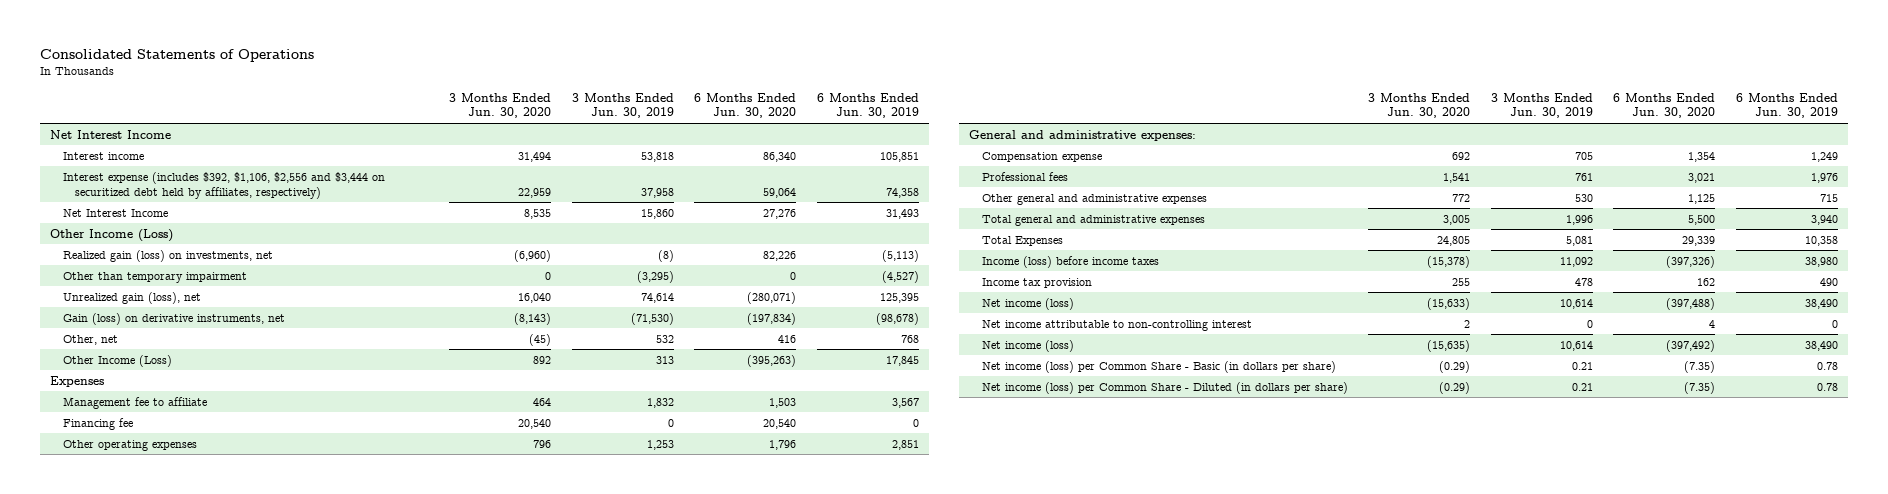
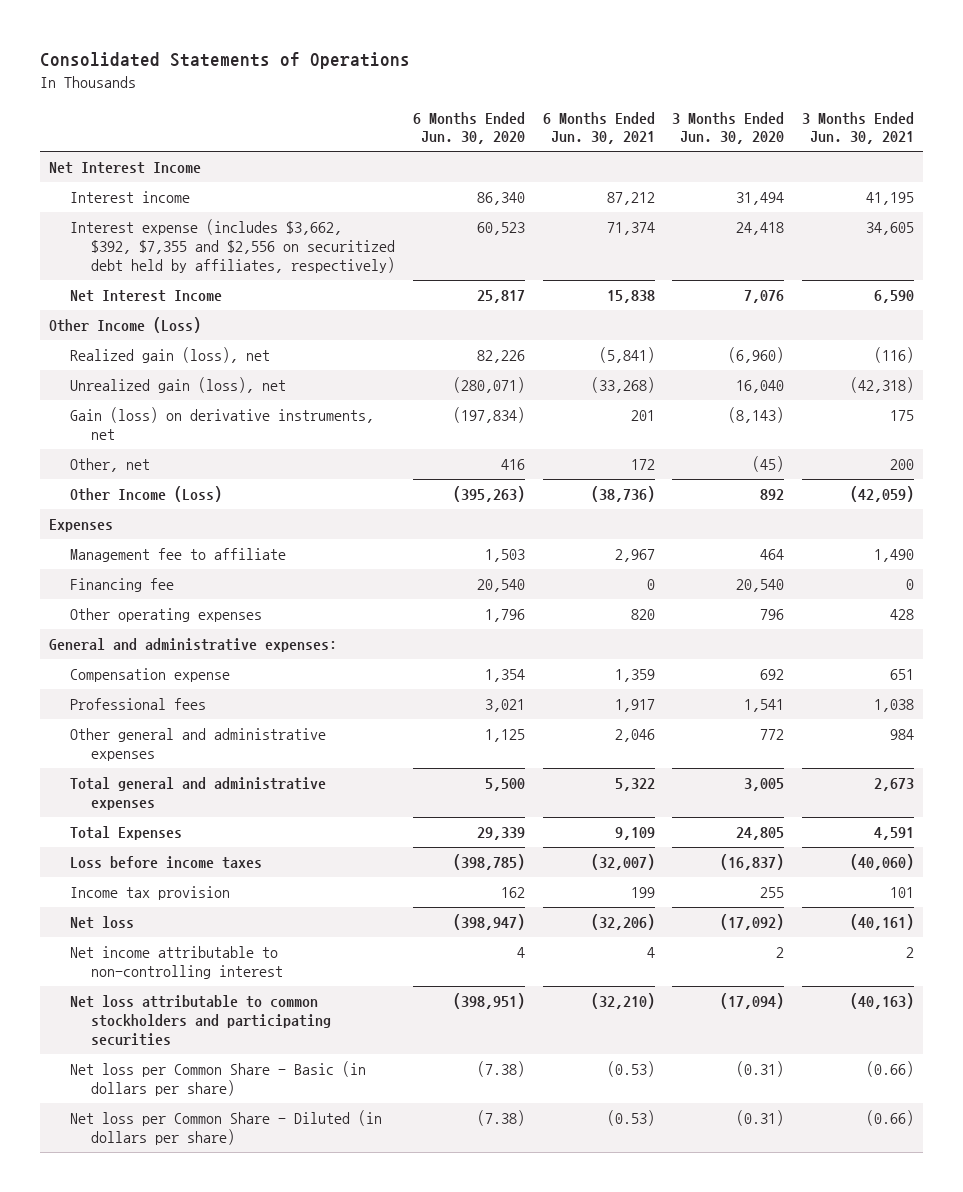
[571,92,674,119] 3 Months Ended Jun. 30, 2019 -> none
[816,92,919,119] 6 Months Ended Jun. 30, 2019 -> none
none -> [542,111,655,145] 6 Months Ended Jun. 30, 2021
none -> [802,111,915,145] 3 Months Ended Jun. 30, 2021
[62,171,385,199] Interest expense (includes $392, $1,106, $2,556 and $3,444 on securitized debt held by affiliates, respectively) -> [70,219,396,273] Interest expense (includes $3,662, $392, $7,355 and $2,556 on securitized debt held by affiliates, respectively)
[518,187,552,198] 22,959 -> [736,222,785,236] 24,418
[763,187,797,198] 59,064 -> [476,222,525,236] 60,523
[524,208,552,219] 8,535 -> [744,290,785,304] 7,076
[763,208,797,219] 27,276 -> [476,290,525,304] 25,817
[62,271,247,283] Other than temporary impairment -> none
[62,249,273,262] Realized gain (loss) on investments, net -> [70,347,271,364] Realized gain (loss), net
[981,255,1159,268] Income (loss) before income taxes -> [70,856,263,870] Loss before income taxes
[1427,255,1471,268] (15,378) -> [720,854,785,871] (16,837)
[1666,255,1716,268] (397,326) -> [452,854,525,871] (398,785)
[981,297,1074,310] Net income (loss) -> [70,916,135,930] Net loss
[1427,297,1471,310] (15,633) -> [720,914,785,931] (17,092)
[1666,297,1716,310] (397,488) -> [452,914,525,931] (398,947)
[981,339,1074,352] Net income (loss) -> [70,995,332,1046] Net loss attributable to common stockholders and participating securities
[1427,339,1471,352] (15,635) -> [720,993,785,1010] (17,094)
[1666,339,1716,352] (397,492) -> [452,993,525,1010] (398,951)
[981,360,1336,373] Net income (loss) per Common Share - Basic (in dollars per share) -> [70,1061,367,1096] Net loss per Common Share - Basic (in dollars per share)
[1439,360,1471,373] (0.29) -> [736,1061,785,1078] (0.31)
[1684,360,1716,373] (7.35) -> [476,1061,525,1078] (7.38)
[981,381,1348,394] Net income (loss) per Common Share - Diluted (in dollars per share) -> [70,1110,383,1145] Net loss per Common Share - Diluted (in dollars per share)
[1439,381,1471,394] (0.29) -> [736,1110,785,1127] (0.31)
[1684,381,1716,394] (7.35) -> [476,1110,525,1127] (7.38)

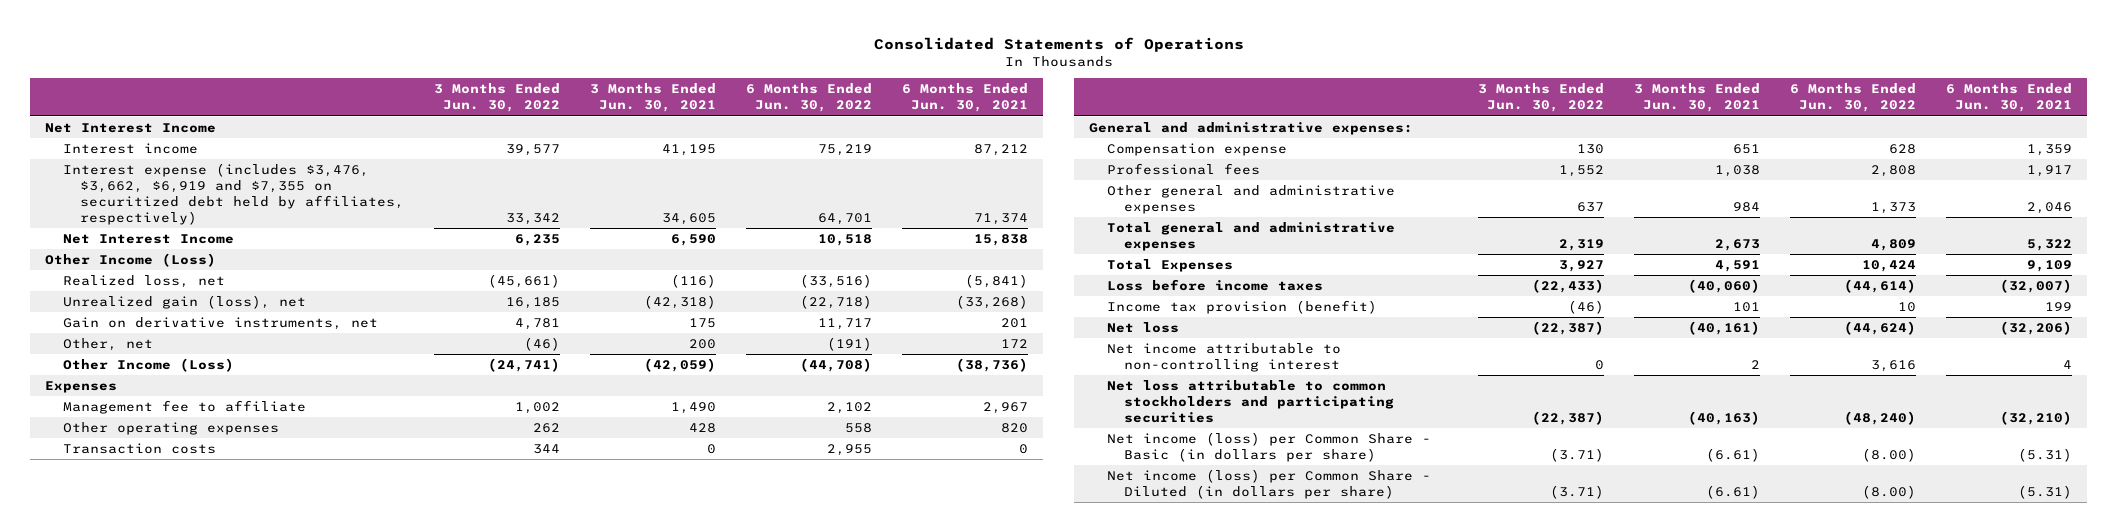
[412,111,525,145] 6 Months Ended Jun. 30, 2020 -> none
[672,111,785,145] 3 Months Ended Jun. 30, 2020 -> none
none -> [434,83,561,113] 3 Months Ended Jun. 30, 2022
none -> [746,83,873,113] 6 Months Ended Jun. 30, 2022
[70,219,396,273] Interest expense (includes $3,662, $392, $7,355 and $2,556 on securitized debt held by affiliates, respectively) -> [62,163,405,225] Interest expense (includes $3,476, $3,662, $6,919 and $7,355 on securitized debt held by affiliates, respectively)
[70,347,271,364] Realized gain (loss), net -> [62,275,225,289] Realized loss, net
[70,407,375,440] Gain (loss) on derivative instruments, net -> [62,317,378,331] Gain on derivative instruments, net
[70,578,175,593] Financing fee -> none
none -> [62,443,216,455] Transaction costs
[70,886,231,901] Income tax provision -> [1106,300,1377,315] Income tax provision (benefit)
[70,1061,367,1096] Net loss per Common Share - Basic (in dollars per share) -> [1106,432,1431,462] Net income (loss) per Common Share - Basic (in dollars per share)
[606,1061,655,1078] (0.53) -> [2018,447,2073,462] (5.31)
[866,1061,915,1078] (0.66) -> [1706,447,1761,462] (6.61)
[70,1110,383,1145] Net loss per Common Share - Diluted (in dollars per share) -> [1106,469,1431,499] Net income (loss) per Common Share - Diluted (in dollars per share)
[606,1110,655,1127] (0.53) -> [2018,484,2073,499] (5.31)
[866,1110,915,1127] (0.66) -> [1706,484,1761,499] (6.61)

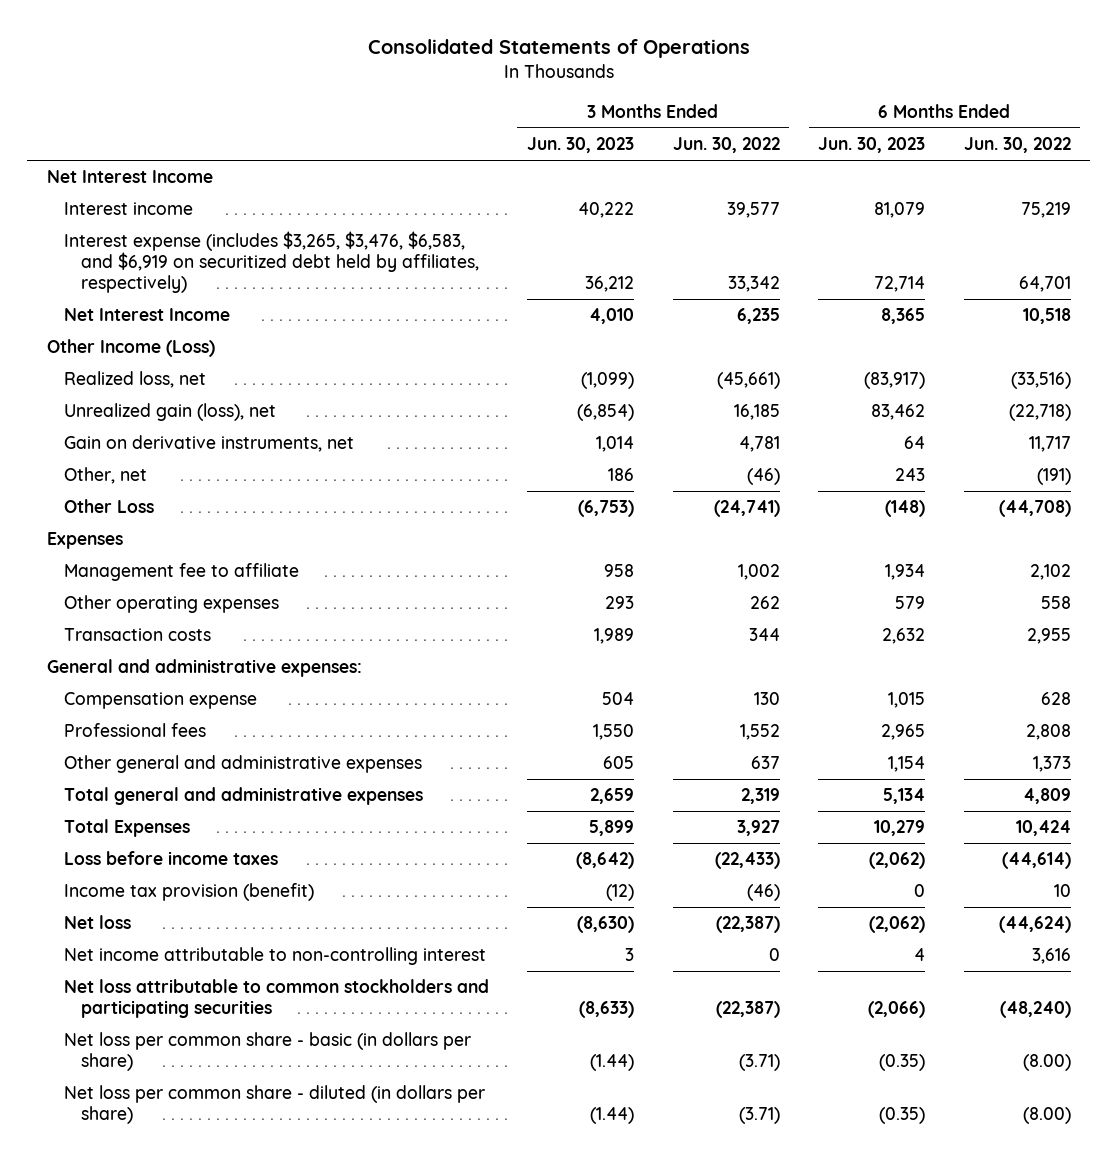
[590,83,717,113] 3 Months Ended Jun. 30, 2021 -> none
[902,83,1029,113] 6 Months Ended Jun. 30, 2021 -> none
none -> [527,137,635,154] Jun. 30, 2023
none -> [818,137,926,154] Jun. 30, 2023
[62,163,405,225] Interest expense (includes $3,476, $3,662, $6,919 and $7,355 on securitized debt held by affiliates, respectively) -> [63,231,479,293] Interest expense (includes $3,265, $3,476, $6,583, and $6,919 on securitized debt held by affiliates, respectively)
[62,358,234,373] Other Income (Loss) -> [63,499,154,514] Other Loss
[1106,432,1431,462] Net income (loss) per Common Share - Basic (in dollars per share) -> [63,1032,471,1072] Net loss per common share - basic (in dollars per share)
[1106,469,1431,499] Net income (loss) per Common Share - Diluted (in dollars per share) -> [63,1085,485,1125] Net loss per common share - diluted (in dollars per share)

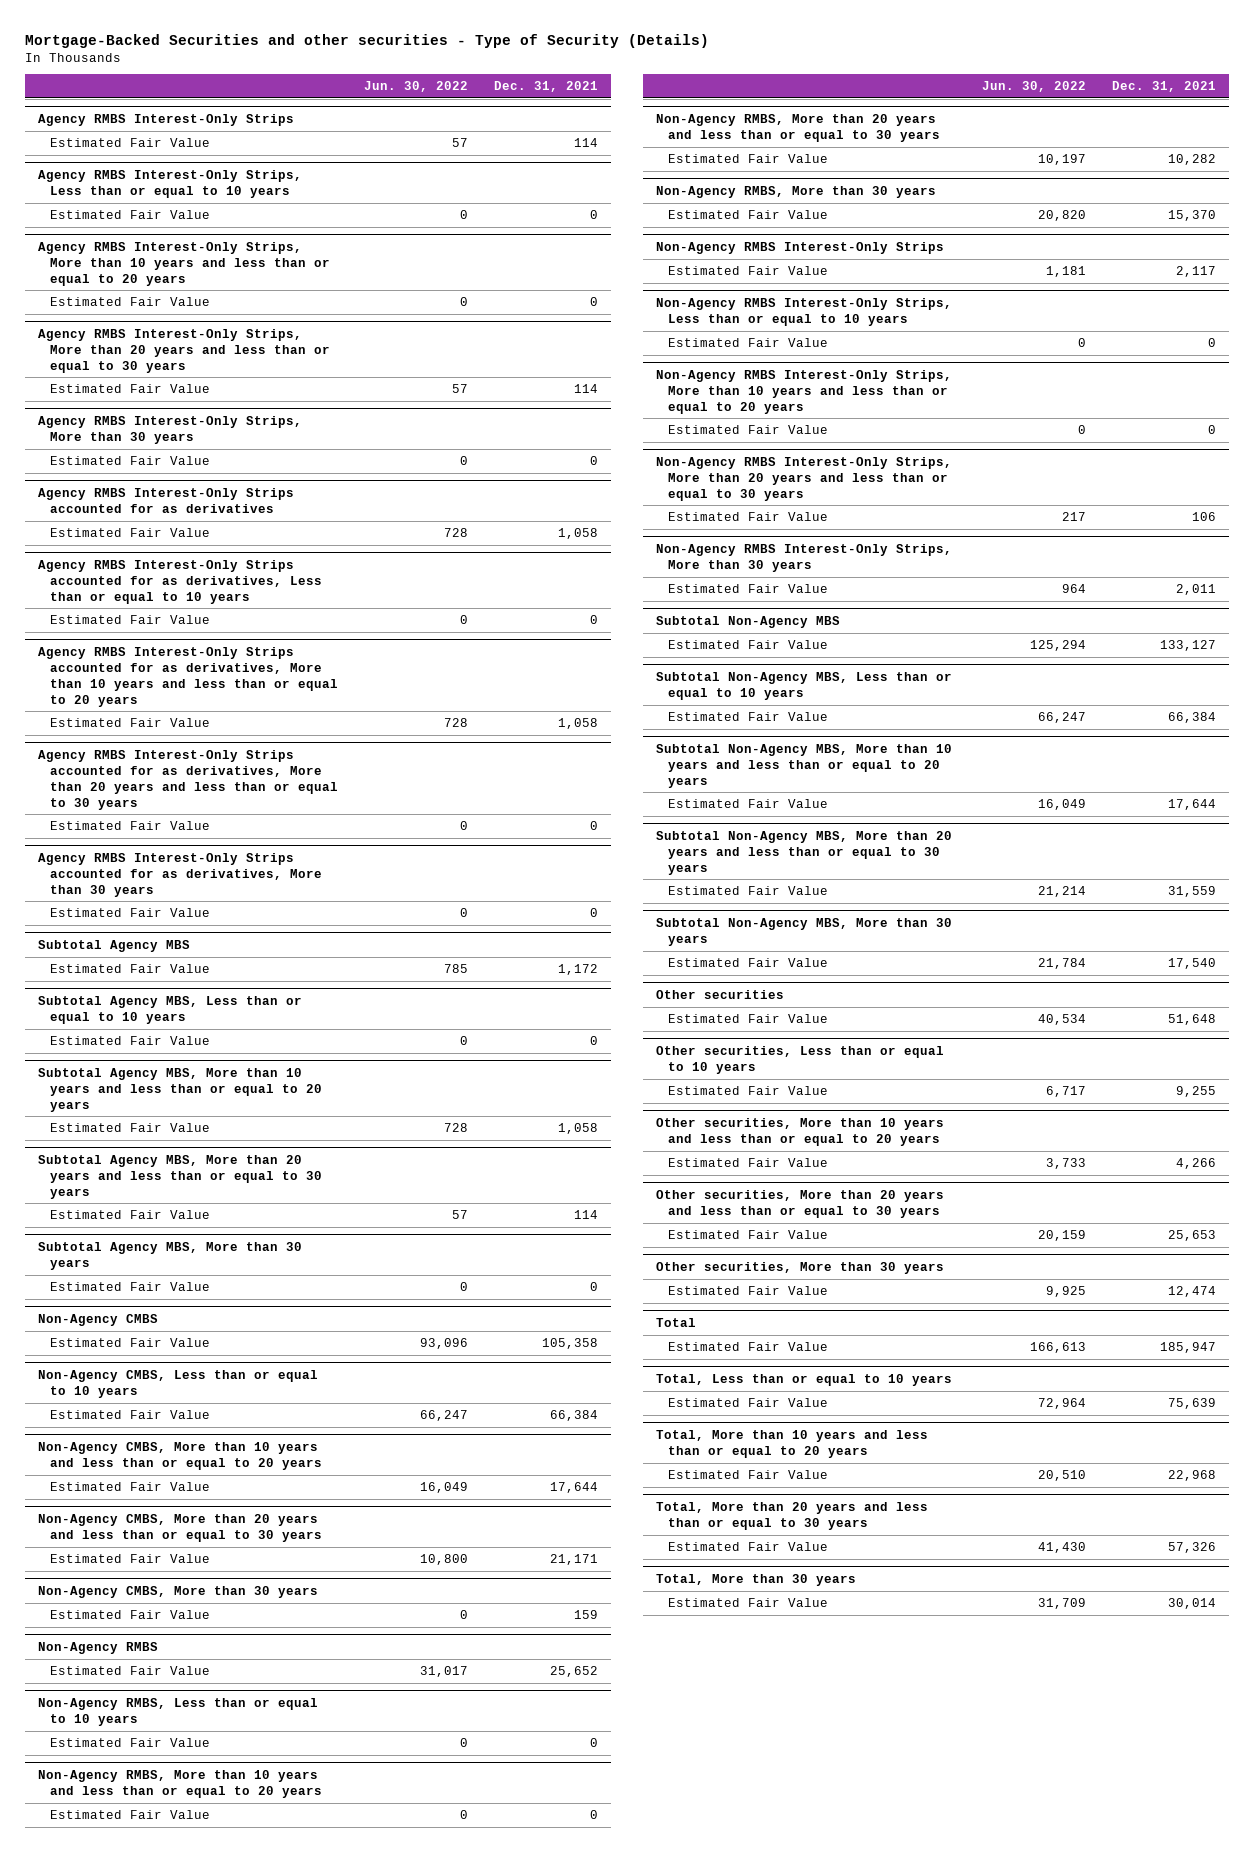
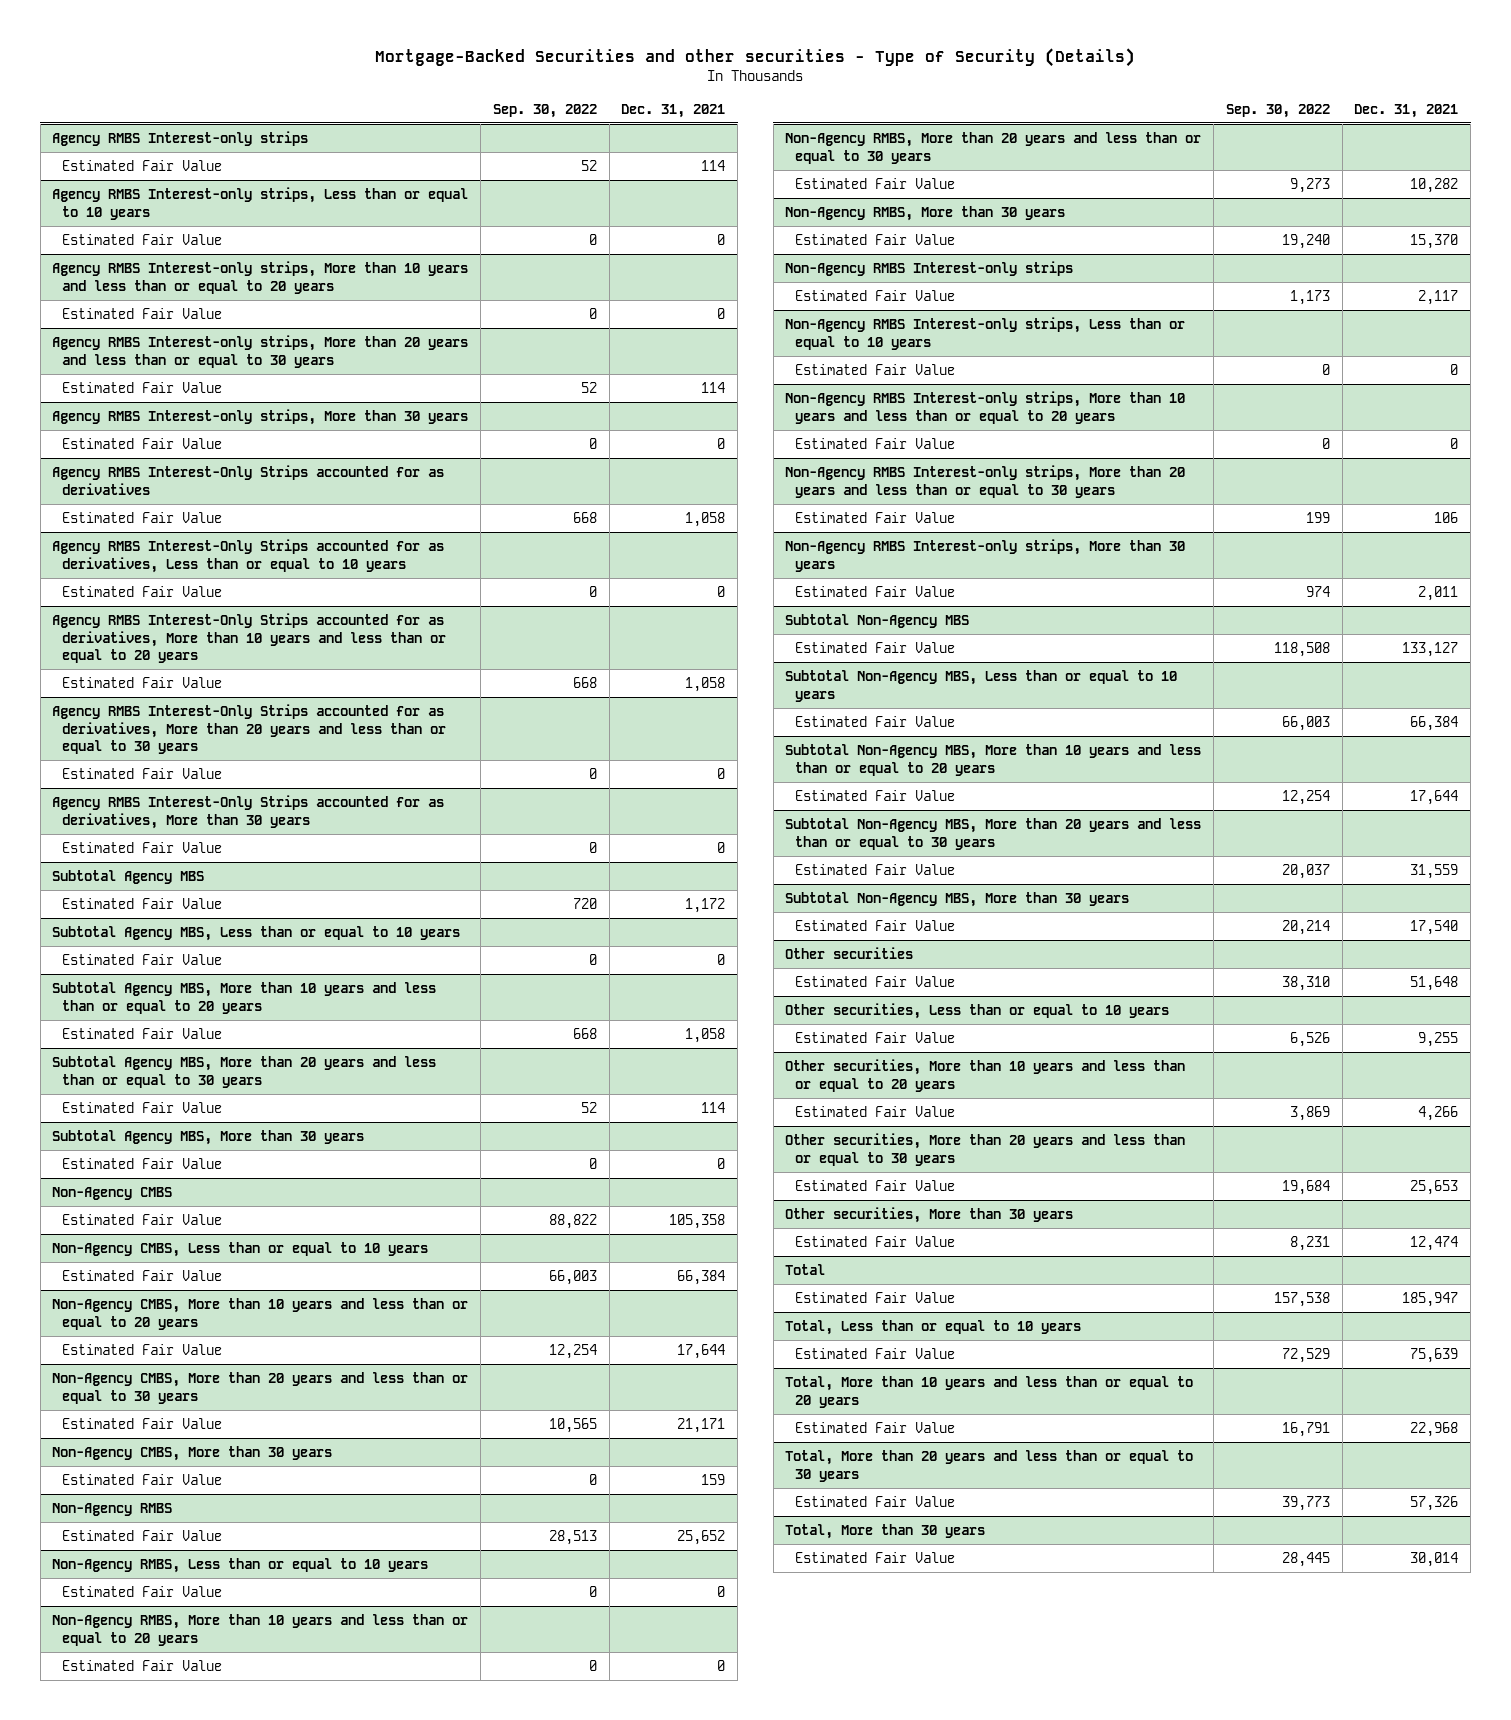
[364,81,469,93] Jun. 30, 2022 -> none
none -> [492,103,597,118] Sep. 30, 2022
[38,113,295,126] Agency RMBS Interest-Only Strips -> [52,130,309,146] Agency RMBS Interest-only strips
[38,169,303,198] Agency RMBS Interest-Only Strips, Less than or equal to 10 years -> [52,186,469,220] Agency RMBS Interest-only strips, Less than or equal to 10 years
[38,241,331,286] Agency RMBS Interest-Only Strips, More than 10 years and less than or equal to 20 years -> [52,260,469,294] Agency RMBS Interest-only strips, More than 10 years and less than or equal to 20 years
[38,328,331,373] Agency RMBS Interest-Only Strips, More than 20 years and less than or equal to 30 years -> [52,334,469,368] Agency RMBS Interest-only strips, More than 20 years and less than or equal to 30 years
[38,415,303,444] Agency RMBS Interest-Only Strips, More than 30 years -> [52,408,469,425] Agency RMBS Interest-only strips, More than 30 years
[655,241,944,254] Non-Agency RMBS Interest-Only Strips -> [785,260,1074,276] Non-Agency RMBS Interest-only strips
[655,297,952,326] Non-Agency RMBS Interest-Only Strips, Less than or equal to 10 years -> [785,316,1186,350] Non-Agency RMBS Interest-only strips, Less than or equal to 10 years
[655,369,952,414] Non-Agency RMBS Interest-Only Strips, More than 10 years and less than or equal to 20 years -> [785,390,1186,424] Non-Agency RMBS Interest-only strips, More than 10 years and less than or equal to 20 years
[655,456,952,501] Non-Agency RMBS Interest-Only Strips, More than 20 years and less than or equal to 30 years -> [785,464,1186,498] Non-Agency RMBS Interest-only strips, More than 20 years and less than or equal to 30 years
[655,543,952,572] Non-Agency RMBS Interest-Only Strips, More than 30 years -> [785,538,1186,572] Non-Agency RMBS Interest-only strips, More than 30 years

